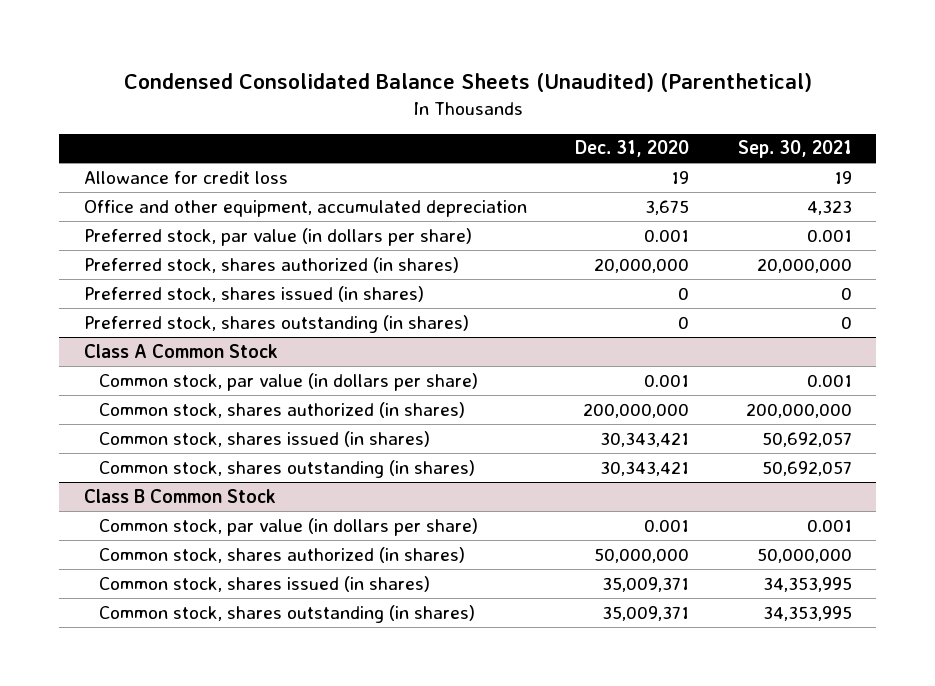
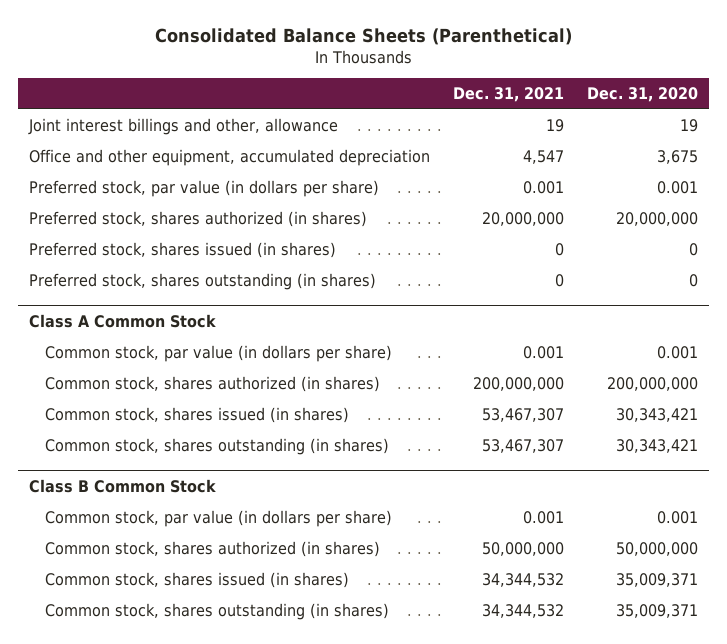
[123,72,812,92] Condensed Consolidated Balance Sheets (Unaudited) (Parenthetical) -> [154,27,572,45] Consolidated Balance Sheets (Parenthetical)
[737,140,852,159] Sep. 30, 2021 -> none
none -> [453,86,565,102] Dec. 31, 2021
[83,170,288,184] Allowance for credit loss -> [28,117,339,135] Joint interest billings and other, allowance

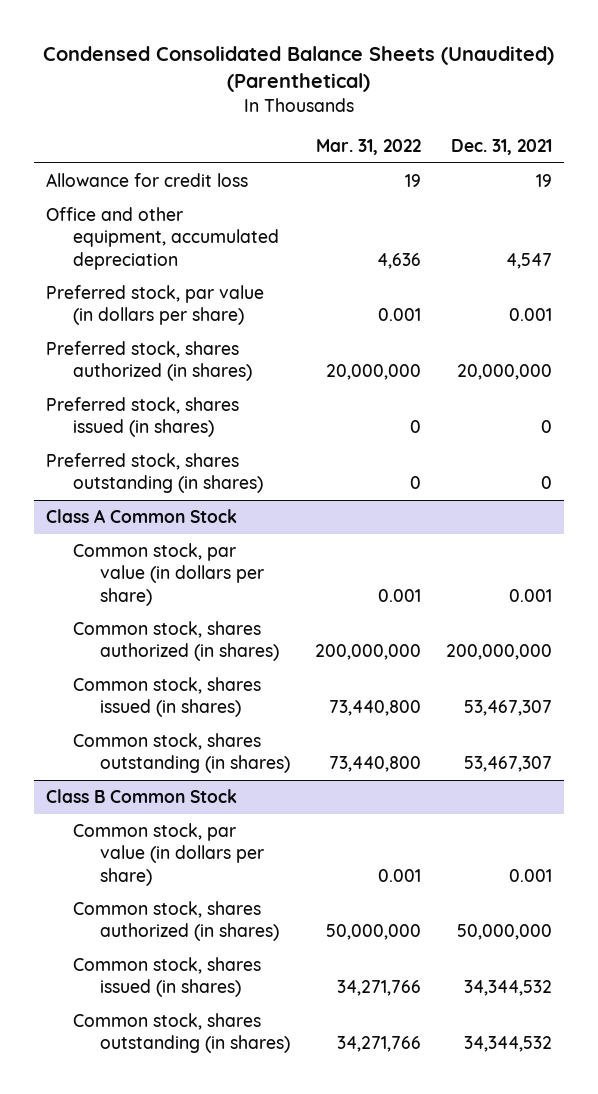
[154,27,572,45] Consolidated Balance Sheets (Parenthetical) -> [43,46,555,93] Condensed Consolidated Balance Sheets (Unaudited) (Parenthetical)
[586,86,698,102] Dec. 31, 2020 -> none
none -> [316,139,422,156] Mar. 31, 2022
[28,117,339,135] Joint interest billings and other, allowance -> [46,172,249,187] Allowance for credit loss

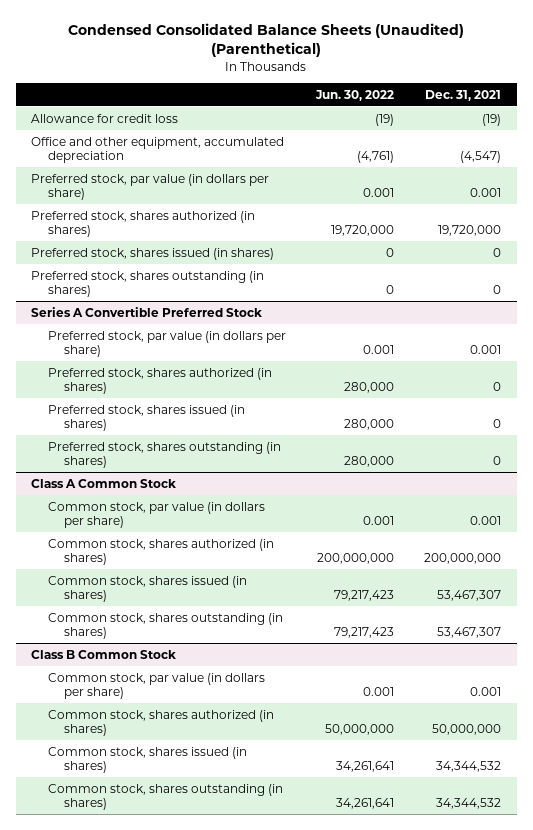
[316,139,422,156] Mar. 31, 2022 -> none
none -> [314,89,394,101] Jun. 30, 2022
[535,173,552,187] 19 -> [482,113,502,126] (19)
[505,252,552,269] 4,547 -> [460,150,502,163] (4,547)
[456,364,552,381] 20,000,000 -> [438,224,502,236] 19,720,000
none -> [31,306,263,317] Series A Convertible Preferred Stock
none -> [47,330,286,357] Preferred stock, par value (in dollars per share)
none -> [47,367,272,394] Preferred stock, shares authorized (in shares)
none -> [47,404,245,431] Preferred stock, shares issued (in shares)
none -> [47,441,281,468] Preferred stock, shares outstanding (in shares)

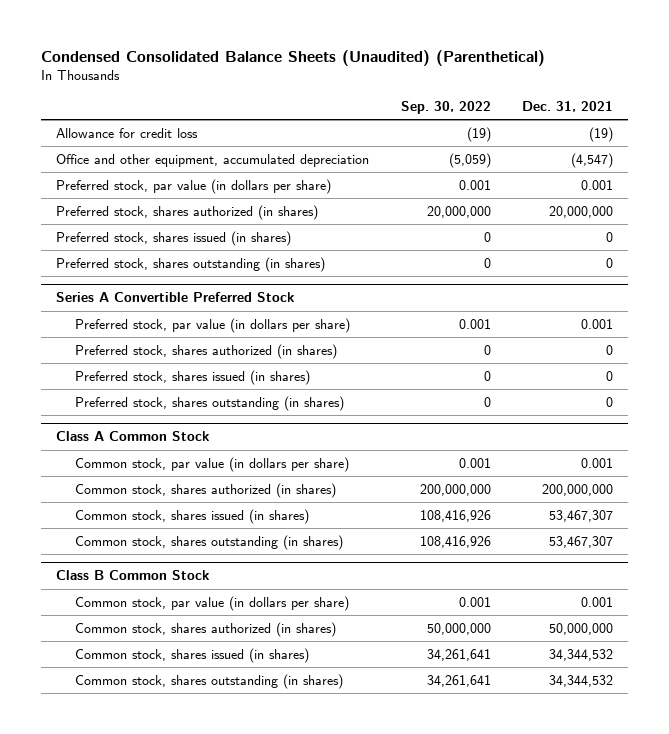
[314,89,394,101] Jun. 30, 2022 -> none
none -> [400,100,491,114] Sep. 30, 2022
[438,224,502,236] 19,720,000 -> [548,205,613,218] 20,000,000

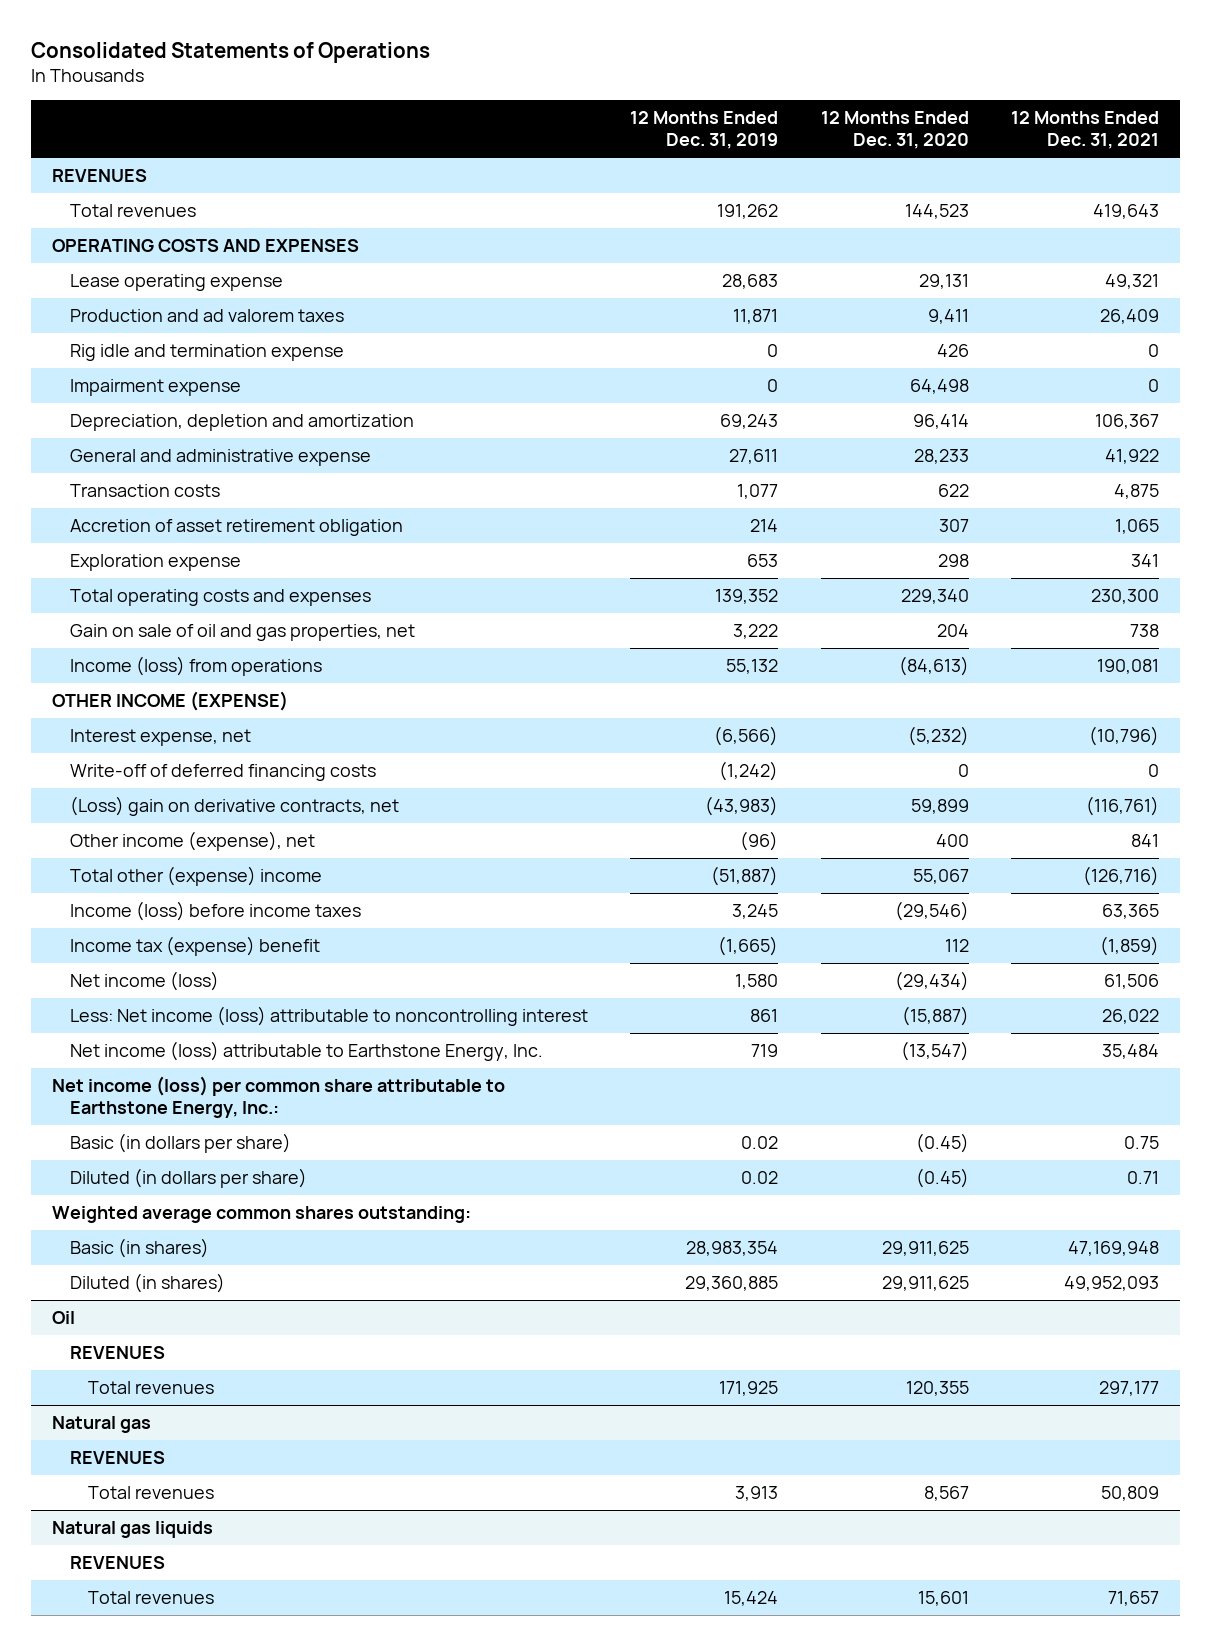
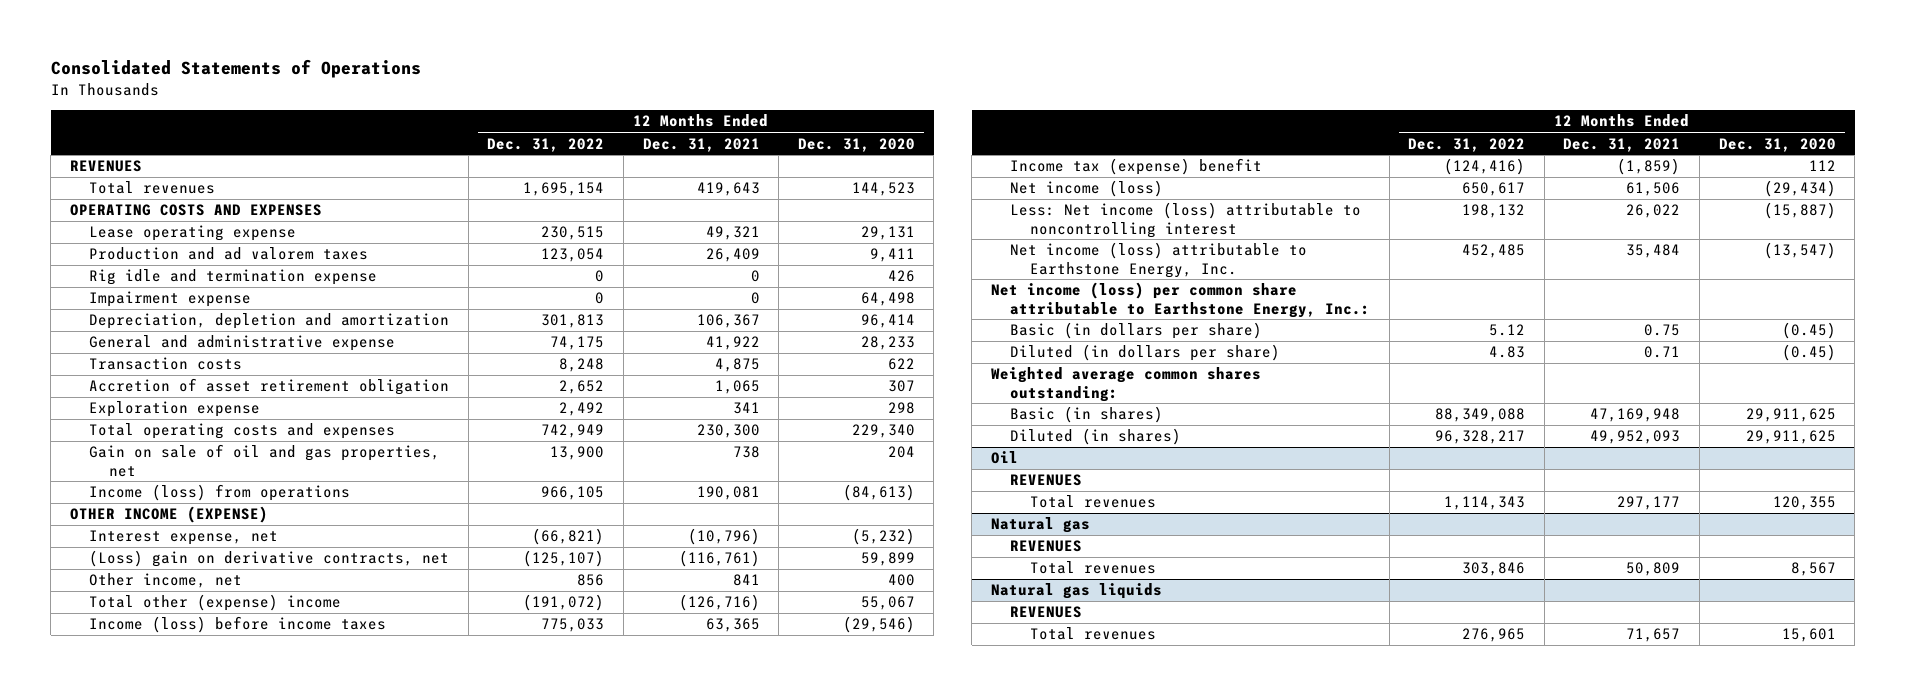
[630,110,779,150] 12 Months Ended Dec. 31, 2019 -> none
none -> [487,137,605,152] Dec. 31, 2022
[69,763,376,781] Write-off of deferred financing costs -> none
[69,830,315,851] Other income (expense), net -> [89,573,243,589] Other income, net

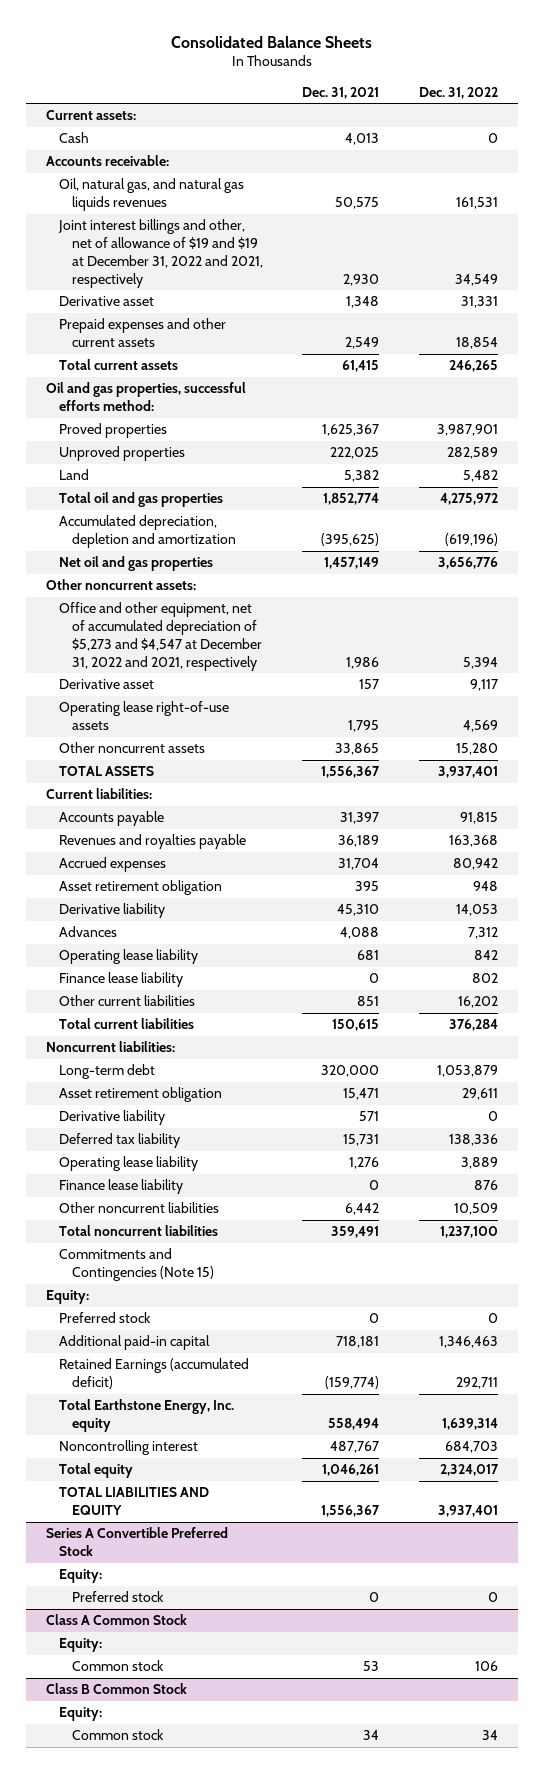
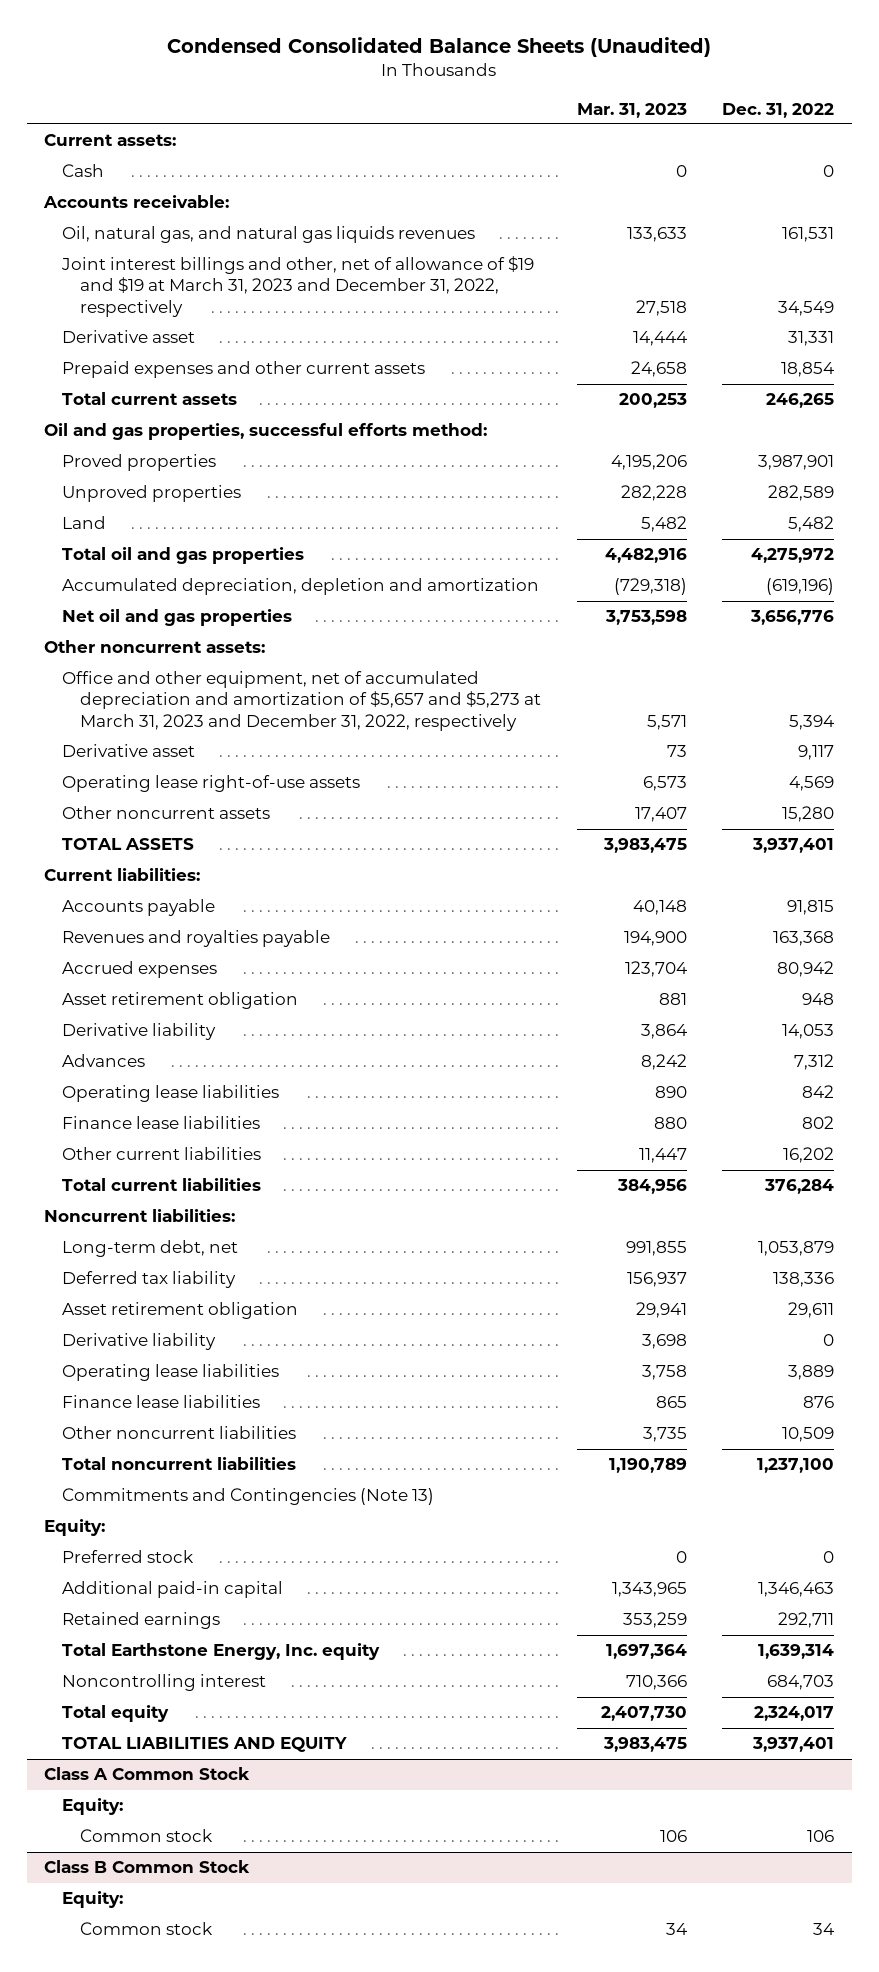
[171,35,373,48] Consolidated Balance Sheets -> [167,37,712,58] Condensed Consolidated Balance Sheets (Unaudited)
[302,86,380,99] Dec. 31, 2021 -> none
none -> [576,102,687,118] Mar. 31, 2023
[57,219,263,288] Joint interest billings and other, net of allowance of $19 and $19 at December 31, 2022 and 2021, respectively -> [61,256,535,317] Joint interest billings and other, net of allowance of $19 and $19 at March 31, 2023 and December 31, 2022, respectively
[58,602,262,671] Office and other equipment, net of accumulated depreciation of $5,273 and $4,547 at December 31, 2022 and 2021, respectively -> [62,671,542,731] Office and other equipment, net of accumulated depreciation and amortization of $5,657 and $5,273 at March 31, 2023 and December 31, 2022, respectively
[58,949,198,965] Operating lease liability -> [62,1085,280,1103] Operating lease liabilities
[58,972,183,988] Finance lease liability -> [62,1116,261,1130] Finance lease liabilities
[58,1064,155,1080] Long-term debt -> [62,1240,239,1258] Long-term debt, net
[58,1133,180,1149] Deferred tax liability -> [62,1271,237,1289] Deferred tax liability
[58,1156,198,1172] Operating lease liability -> [62,1364,280,1382] Operating lease liabilities
[58,1179,183,1195] Finance lease liability -> [62,1395,261,1409] Finance lease liabilities
[58,1248,214,1282] Commitments and Contingencies (Note 15) -> [62,1488,435,1506] Commitments and Contingencies (Note 13)
[58,1358,249,1390] Retained Earnings (accumulated deficit) -> [62,1612,221,1630] Retained earnings
[45,1527,228,1557] Series A Convertible Preferred Stock -> none
[58,1569,102,1584] Equity: -> none
[71,1591,164,1603] Preferred stock -> none

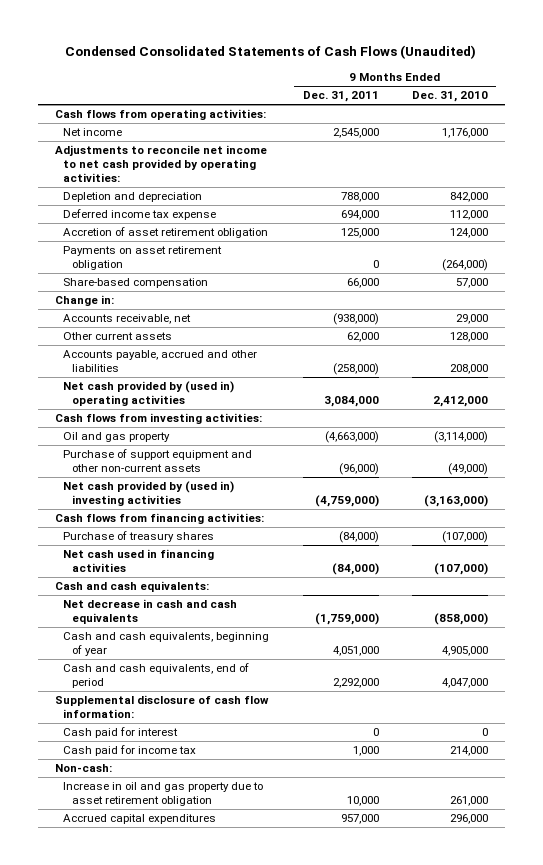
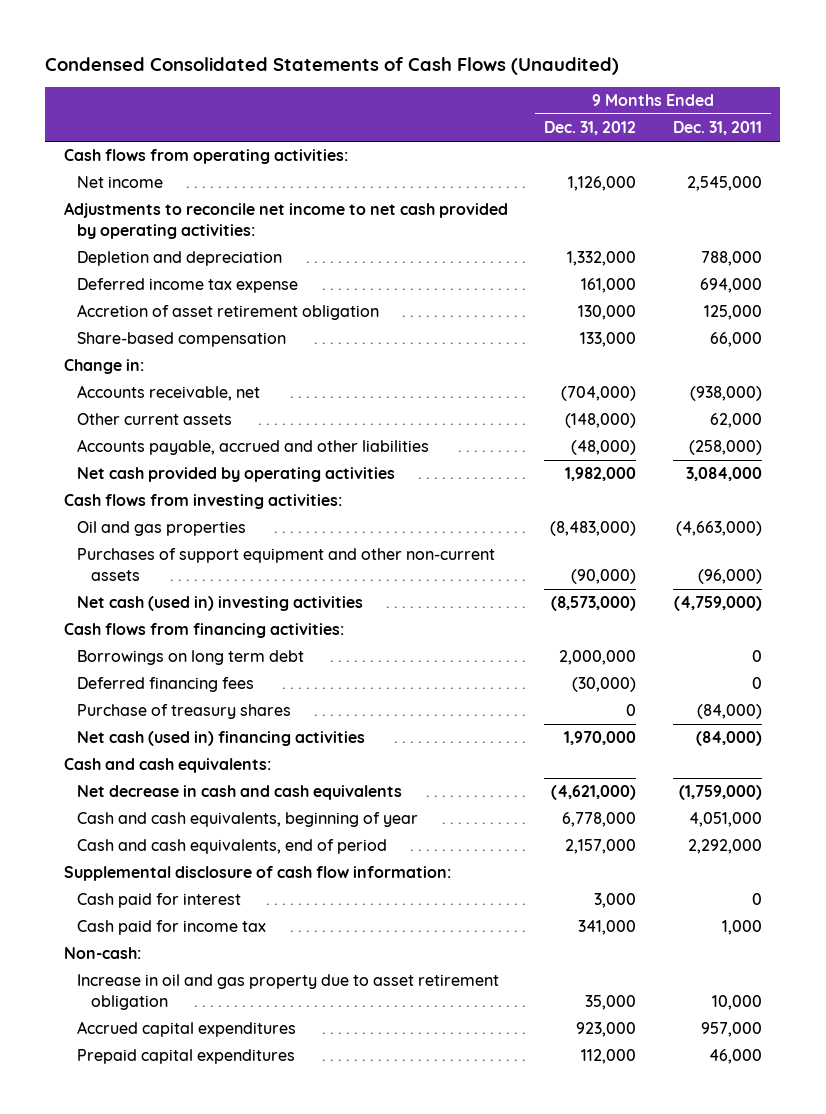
[412,91,489,103] Dec. 31, 2010 -> none
none -> [544,121,637,136] Dec. 31, 2012
[63,246,223,271] Payments on asset retirement obligation -> none
[63,381,235,407] Net cash provided by (used in) operating activities -> [77,467,396,483] Net cash provided by operating activities
[63,432,171,443] Oil and gas property -> [77,521,247,537] Oil and gas properties
[63,449,253,473] Purchase of support equipment and other non-current assets -> [77,548,496,581] Purchases of support equipment and other non-current assets
[63,481,235,507] Net cash provided by (used in) investing activities -> [77,596,364,612] Net cash (used in) investing activities
none -> [77,650,305,666] Borrowings on long term debt
none -> [77,677,255,693] Deferred financing fees
[63,549,215,573] Net cash used in financing activities -> [77,731,366,747] Net cash (used in) financing activities
none -> [77,1049,296,1065] Prepaid capital expenditures

